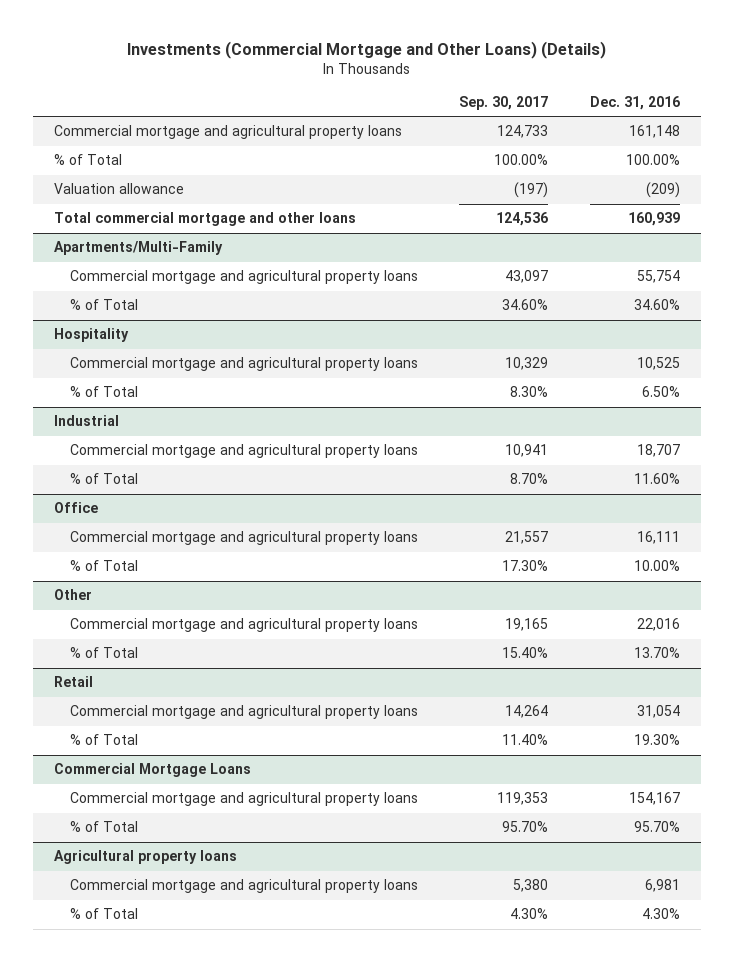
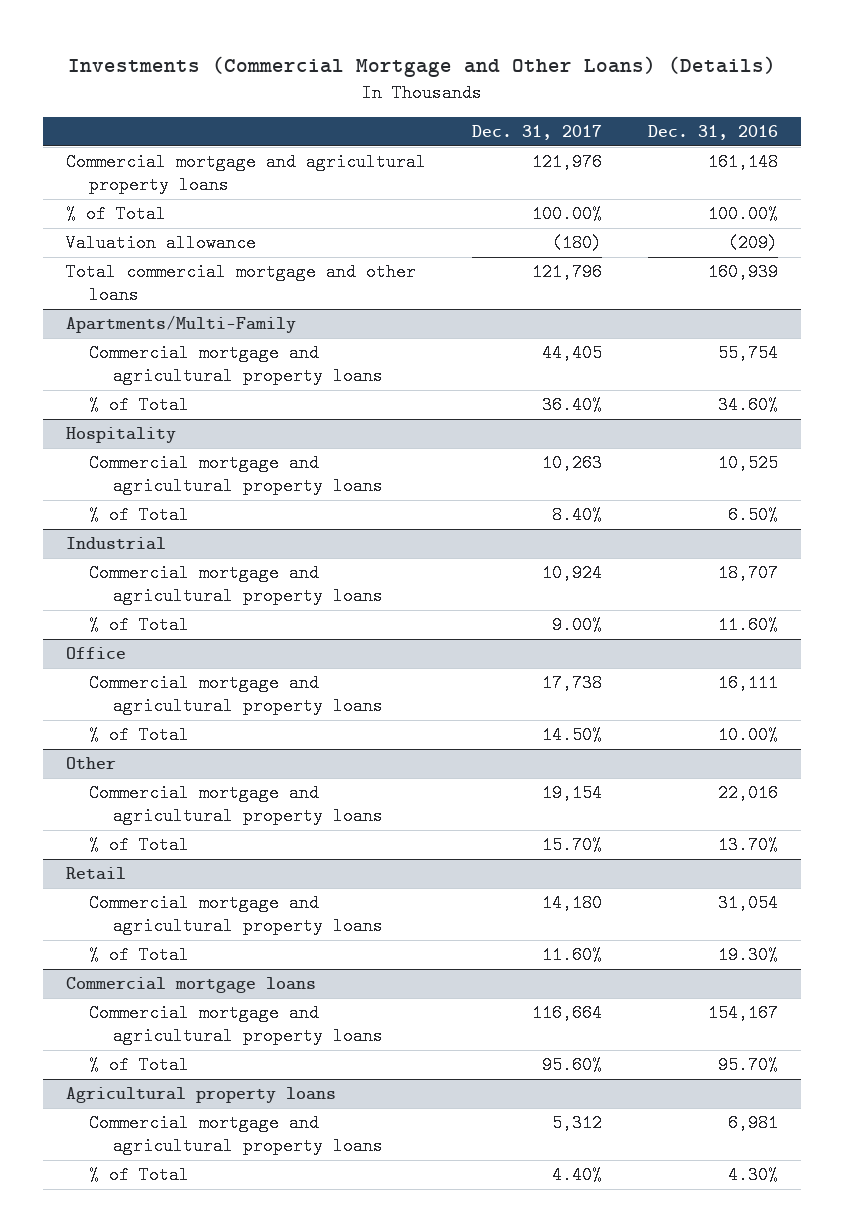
[459,96,549,111] Sep. 30, 2017 -> none
none -> [471,124,602,140] Dec. 31, 2017
[53,763,251,778] Commercial Mortgage Loans -> [66,977,317,994] Commercial mortgage loans

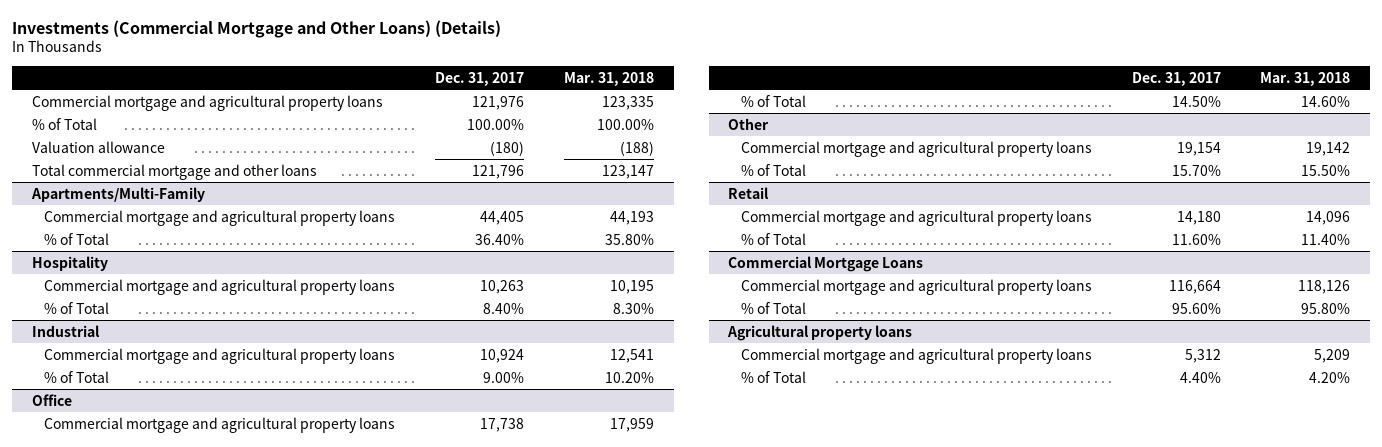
[647,124,778,140] Dec. 31, 2016 -> none
none -> [564,71,655,86] Mar. 31, 2018
[66,977,317,994] Commercial mortgage loans -> [728,255,924,272] Commercial Mortgage Loans

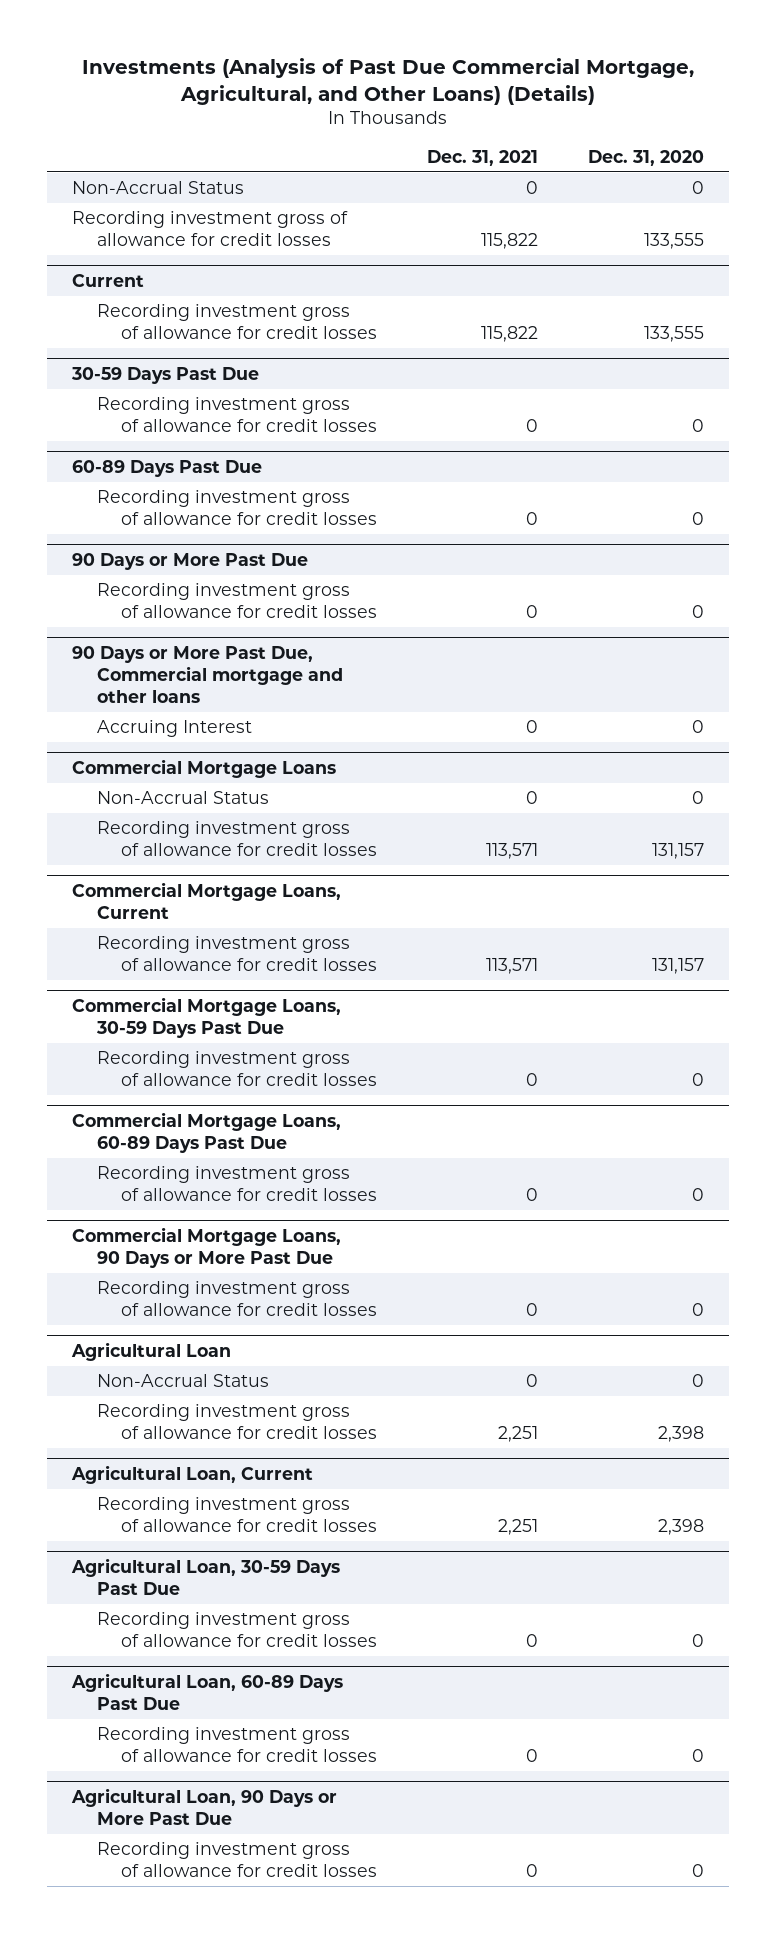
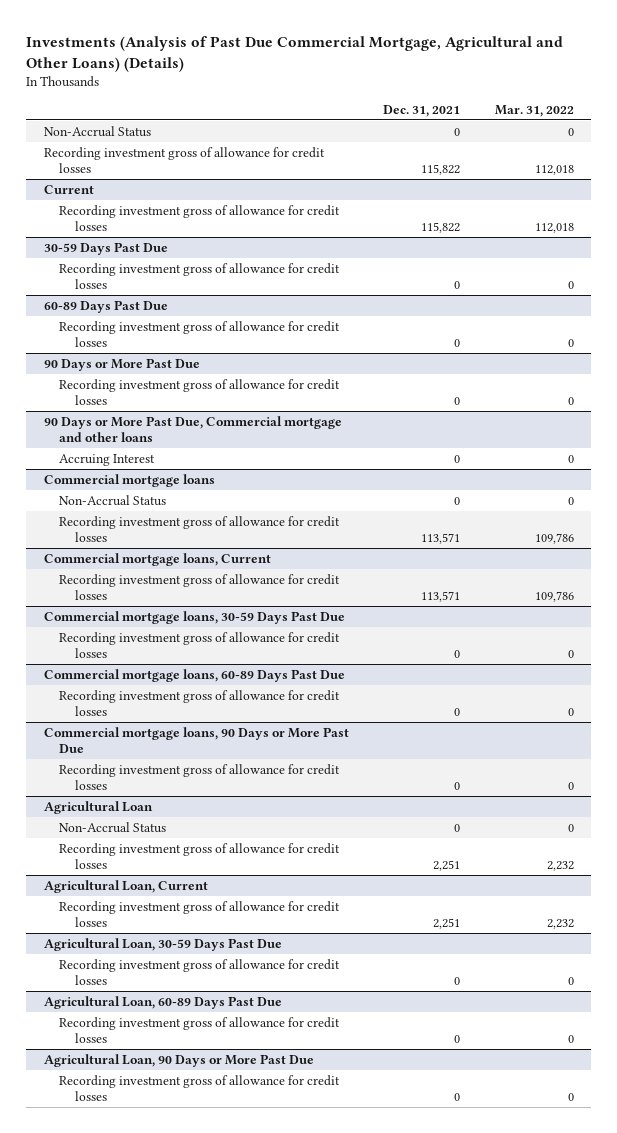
[82,58,695,105] Investments (Analysis of Past Due Commercial Mortgage, Agricultural, and Other Loans) (Details) -> [26,36,564,72] Investments (Analysis of Past Due Commercial Mortgage, Agricultural and Other Loans) (Details)
[588,149,705,166] Dec. 31, 2020 -> none
none -> [494,104,574,117] Mar. 31, 2022
[72,759,337,779] Commercial Mortgage Loans -> [43,473,215,487] Commercial mortgage loans
[72,882,342,920] Commercial Mortgage Loans, Current -> [43,552,271,566] Commercial mortgage loans, Current
[72,997,342,1039] Commercial Mortgage Loans, 30-59 Days Past Due -> [43,610,345,624] Commercial mortgage loans, 30-59 Days Past Due
[72,1112,342,1154] Commercial Mortgage Loans, 60-89 Days Past Due -> [43,668,345,682] Commercial mortgage loans, 60-89 Days Past Due
[72,1227,342,1269] Commercial Mortgage Loans, 90 Days or More Past Due -> [43,726,349,753] Commercial mortgage loans, 90 Days or More Past Due

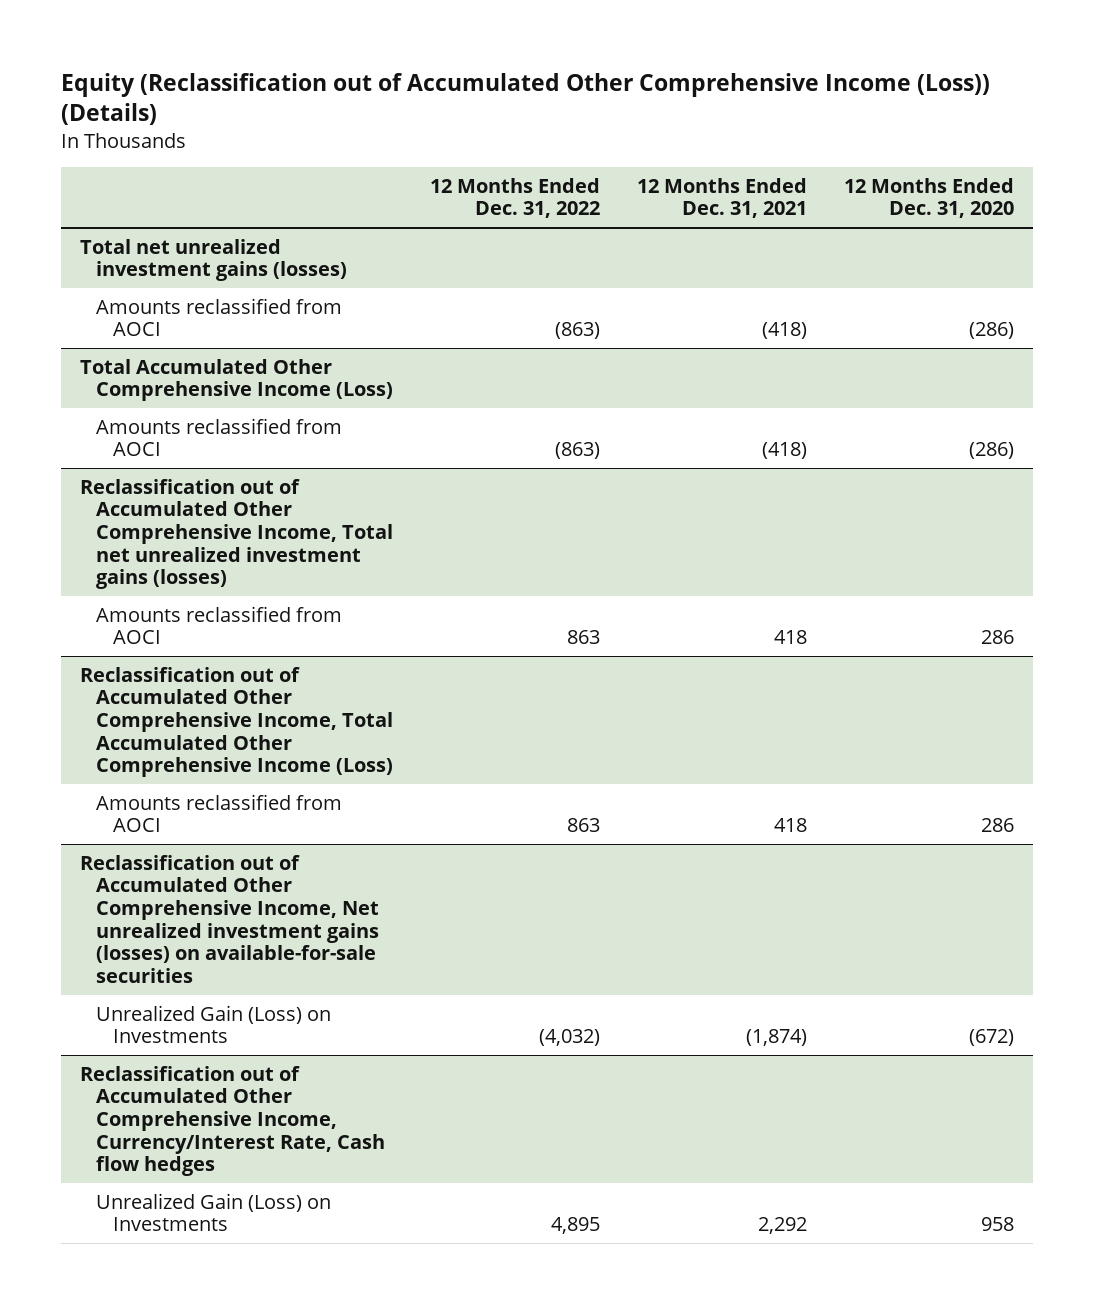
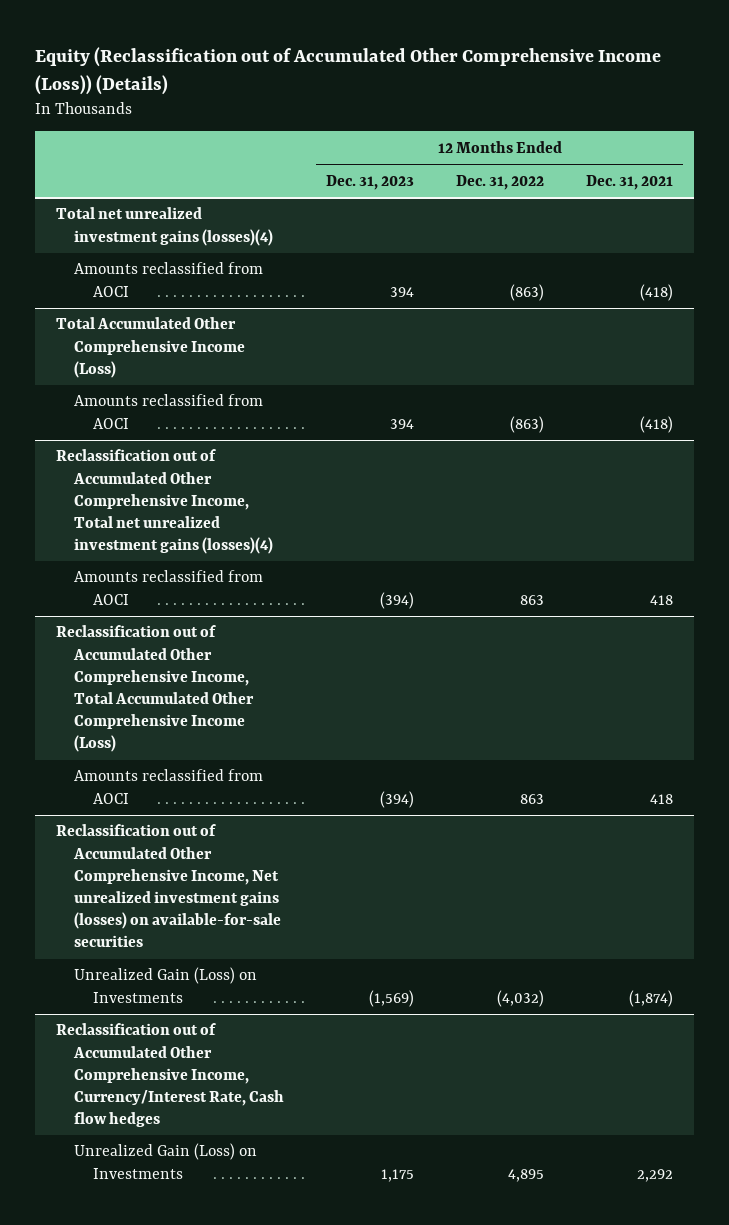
[844,177,1015,219] 12 Months Ended Dec. 31, 2020 -> none
none -> [326,174,415,190] Dec. 31, 2023
[79,238,348,282] Total net unrealized investment gains (losses) -> [55,207,274,246] Total net unrealized investment gains (losses)(4)
[79,478,394,590] Reclassification out of Accumulated Other Comprehensive Income, Total net unrealized investment gains (losses) -> [55,449,274,555] Reclassification out of Accumulated Other Comprehensive Income, Total net unrealized investment gains (losses)(4)

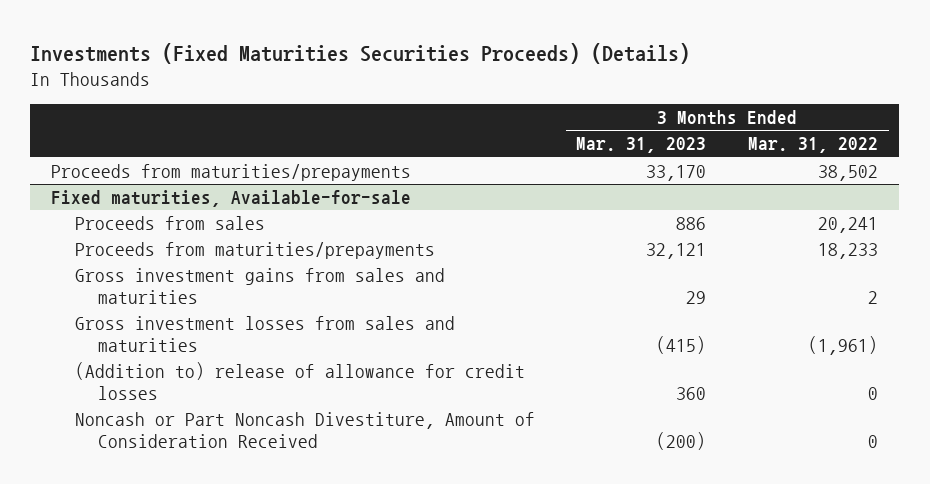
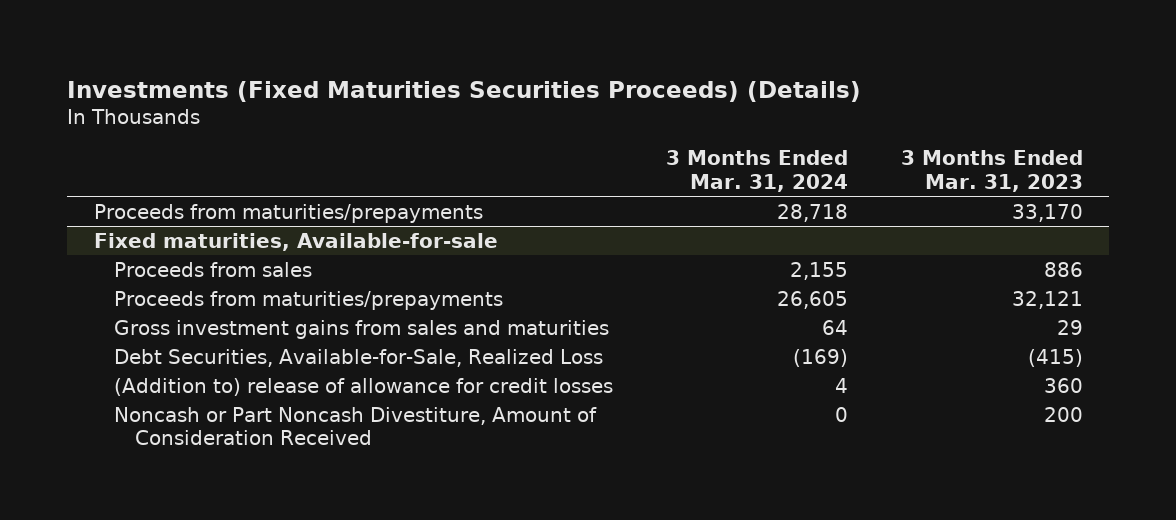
[748,137,879,154] Mar. 31, 2022 -> none
none -> [665,150,848,192] 3 Months Ended Mar. 31, 2024
[74,316,455,353] Gross investment losses from sales and maturities -> [114,348,604,367] Debt Securities, Available-for-Sale, Realized Loss
[656,432,707,451] (200) -> [1043,406,1083,422] 200

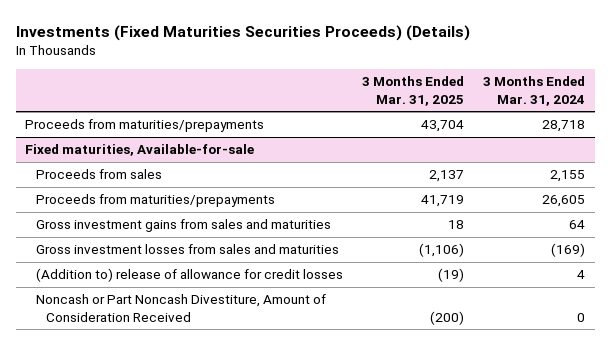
[900,150,1083,192] 3 Months Ended Mar. 31, 2023 -> none
none -> [362,76,465,106] 3 Months Ended Mar. 31, 2025
[114,348,604,367] Debt Securities, Available-for-Sale, Realized Loss -> [35,244,339,255] Gross investment losses from sales and maturities

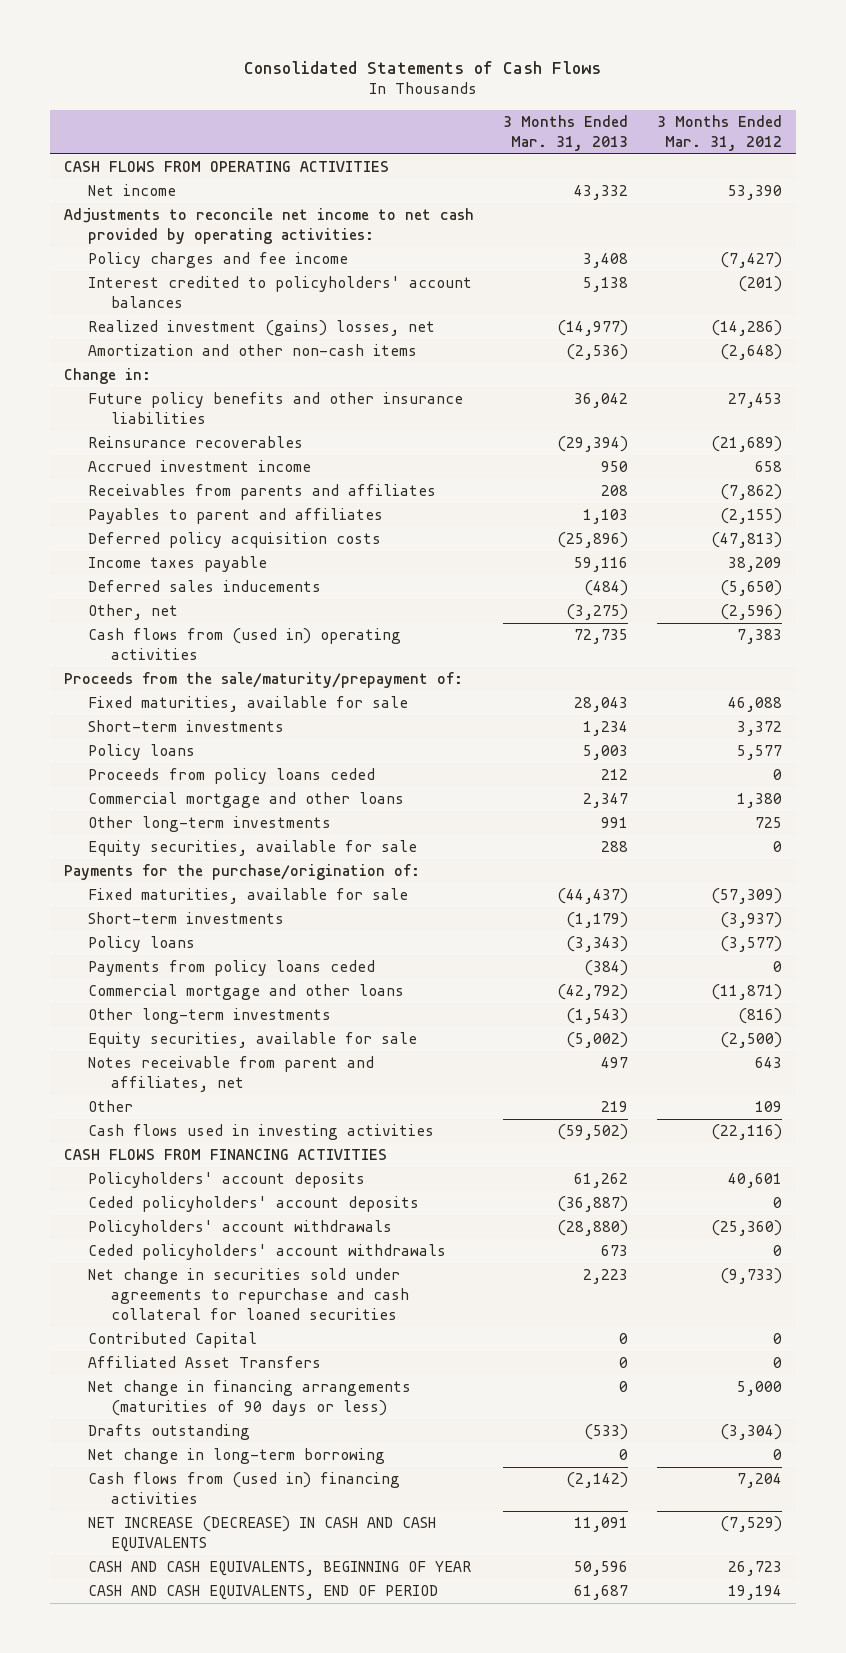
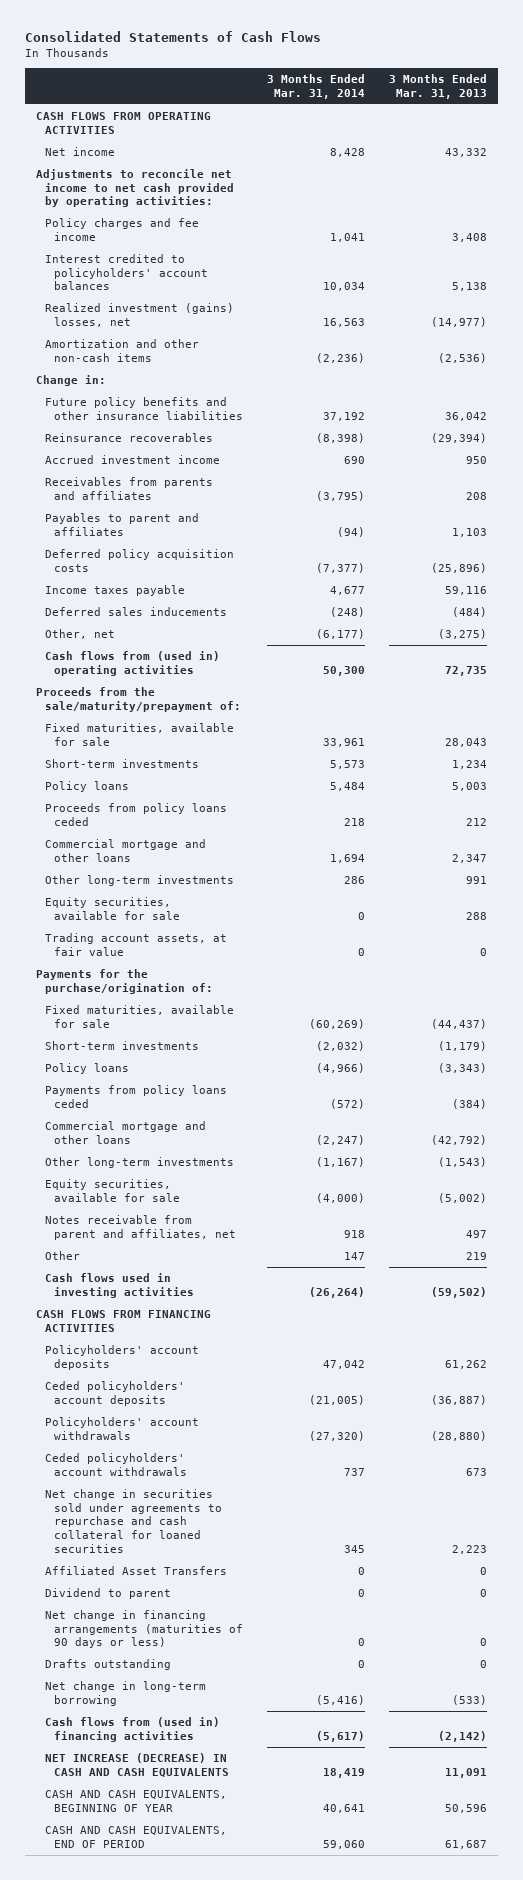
[656,115,782,152] 3 Months Ended Mar. 31, 2012 -> none
none -> [267,73,366,99] 3 Months Ended Mar. 31, 2014
none -> [45,933,228,956] Trading account assets, at fair value
[87,1332,257,1349] Contributed Capital -> none
none -> [45,1588,172,1600] Dividend to parent
[583,1424,628,1441] (533) -> [479,1660,487,1669] 0
[618,1449,628,1461] 0 -> [451,1694,487,1705] (533)

